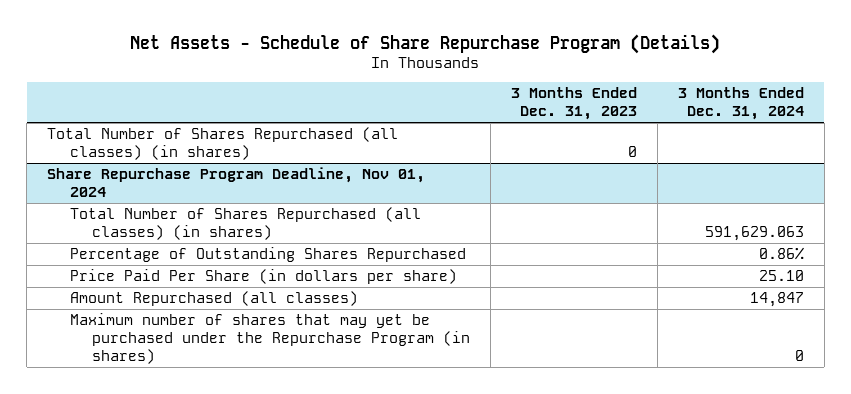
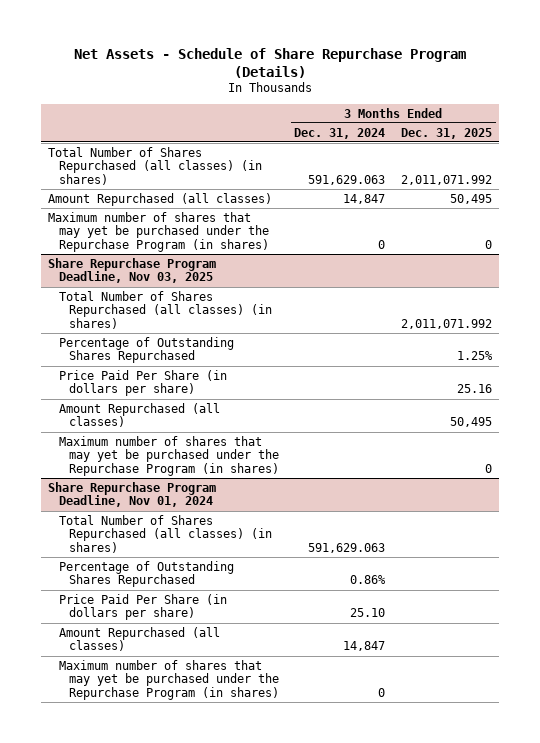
[510,87,637,121] 3 Months Ended Dec. 31, 2023 -> none
none -> [400,127,492,139] Dec. 31, 2025
none -> [48,146,262,186] Total Number of Shares Repurchased (all classes) (in shares)
none -> [48,192,273,206] Amount Repurchased (all classes)
none -> [48,211,269,253] Maximum number of shares that may yet be purchased under the Repurchase Program (in shares)
none -> [48,257,217,284] Share Repurchase Program Deadline, Nov 03, 2025
none -> [58,336,234,364] Percentage of Outstanding Shares Repurchased
none -> [58,369,227,397] Price Paid Per Share (in dollars per share)
none -> [58,402,220,428] Amount Repurchased (all classes)
none -> [58,435,280,477] Maximum number of shares that may yet be purchased under the Repurchase Program (in shares)

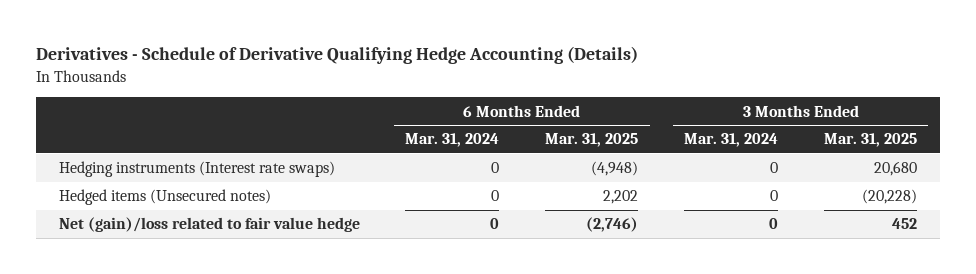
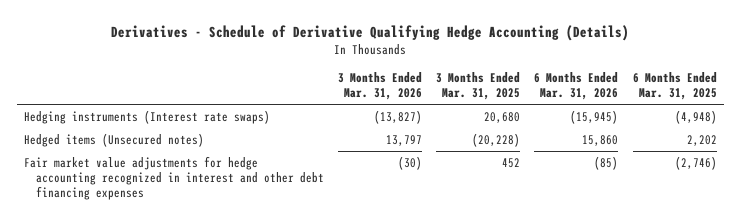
[405,133,500,148] Mar. 31, 2024 -> none
[684,133,779,148] Mar. 31, 2024 -> none
none -> [338,72,423,101] 3 Months Ended Mar. 31, 2026
none -> [534,72,619,101] 6 Months Ended Mar. 31, 2026
[58,217,360,233] Net (gain)/loss related to fair value hedge -> [24,155,324,201] Fair market value adjustments for hedge accounting recognized in interest and other debt financing expenses

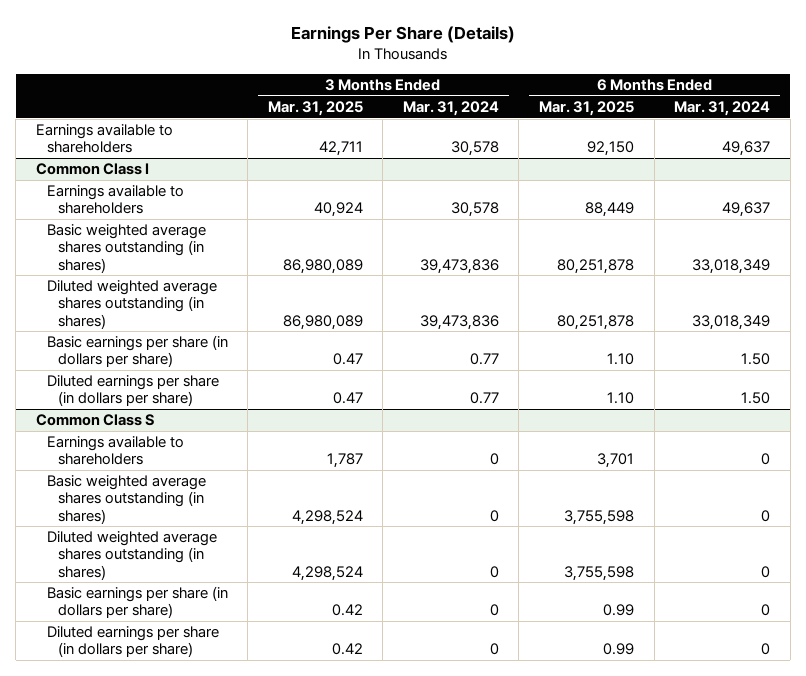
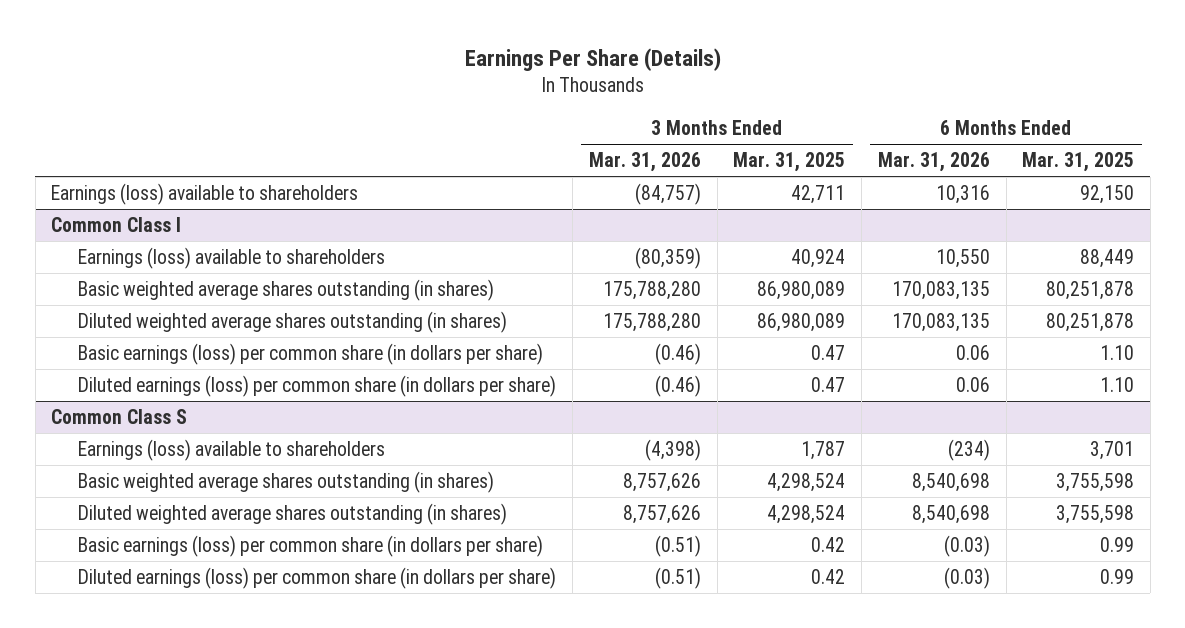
[402,101,499,117] Mar. 31, 2024 -> none
[674,101,771,117] Mar. 31, 2024 -> none
none -> [588,152,701,173] Mar. 31, 2026
none -> [877,152,990,173] Mar. 31, 2026
[35,124,173,154] Earnings available to shareholders -> [51,183,359,206] Earnings (loss) available to shareholders
[46,185,184,215] Earnings available to shareholders -> [78,247,386,270] Earnings (loss) available to shareholders
[46,335,228,368] Basic earnings per share (in dollars per share) -> [78,343,544,366] Basic earnings (loss) per common share (in dollars per share)
[46,375,219,407] Diluted earnings per share (in dollars per share) -> [78,375,557,398] Diluted earnings (loss) per common share (in dollars per share)
[46,436,184,466] Earnings available to shareholders -> [78,439,386,462] Earnings (loss) available to shareholders
[46,586,228,619] Basic earnings per share (in dollars per share) -> [78,535,544,558] Basic earnings (loss) per common share (in dollars per share)
[46,626,219,658] Diluted earnings per share (in dollars per share) -> [78,567,557,590] Diluted earnings (loss) per common share (in dollars per share)

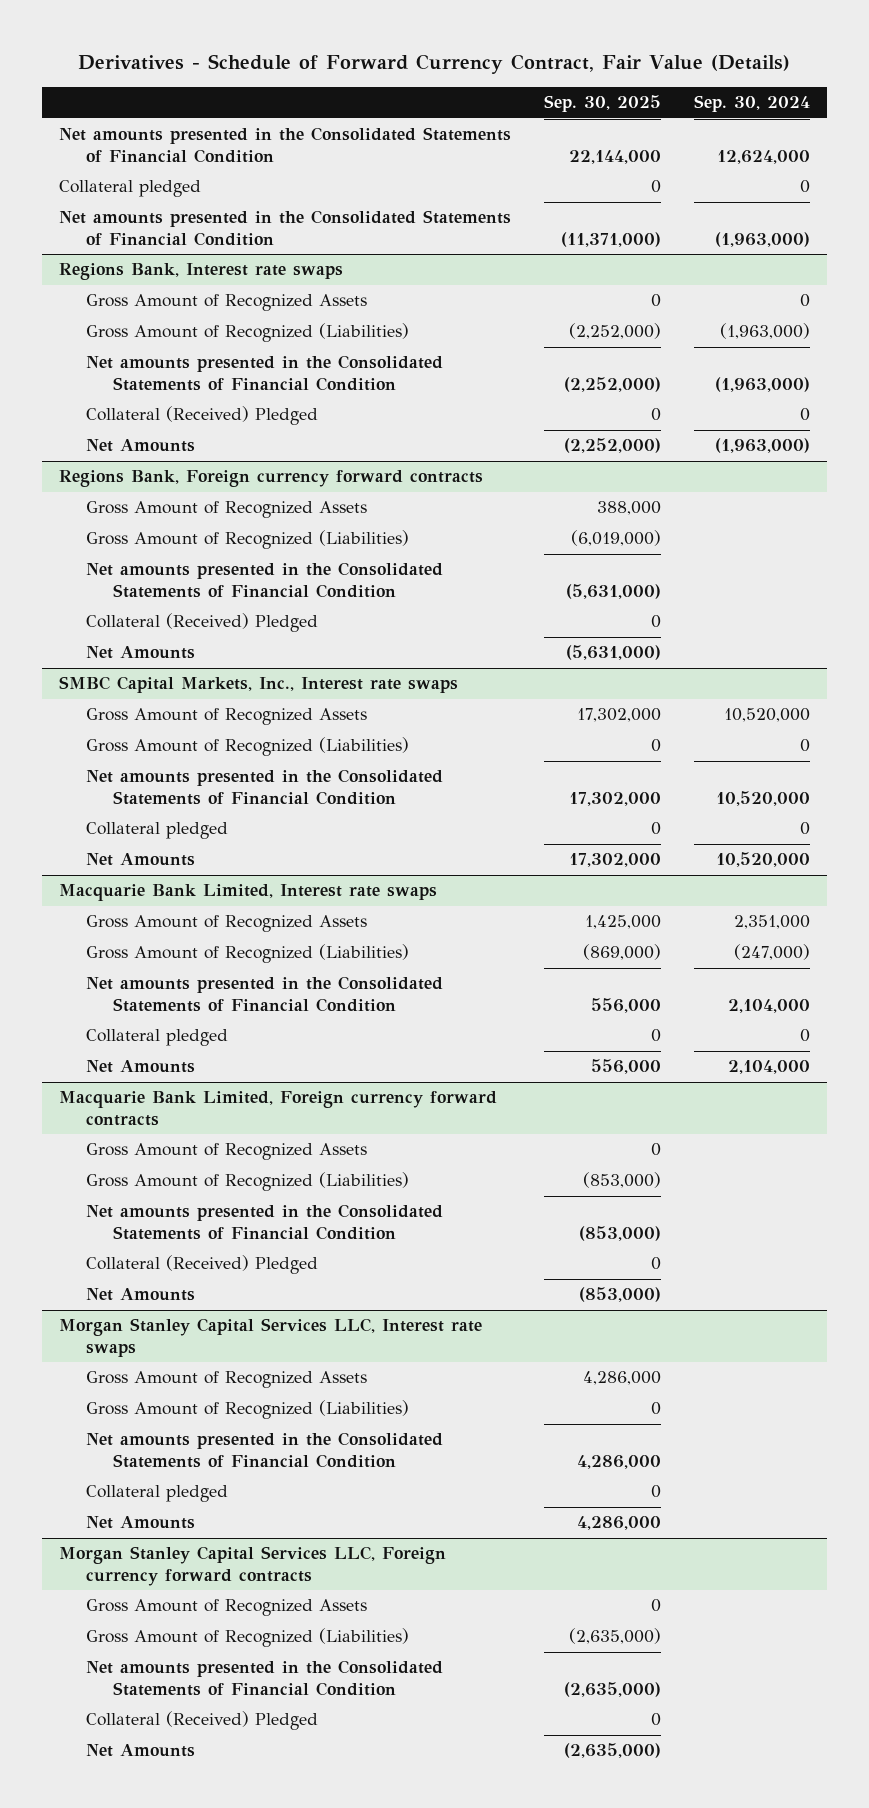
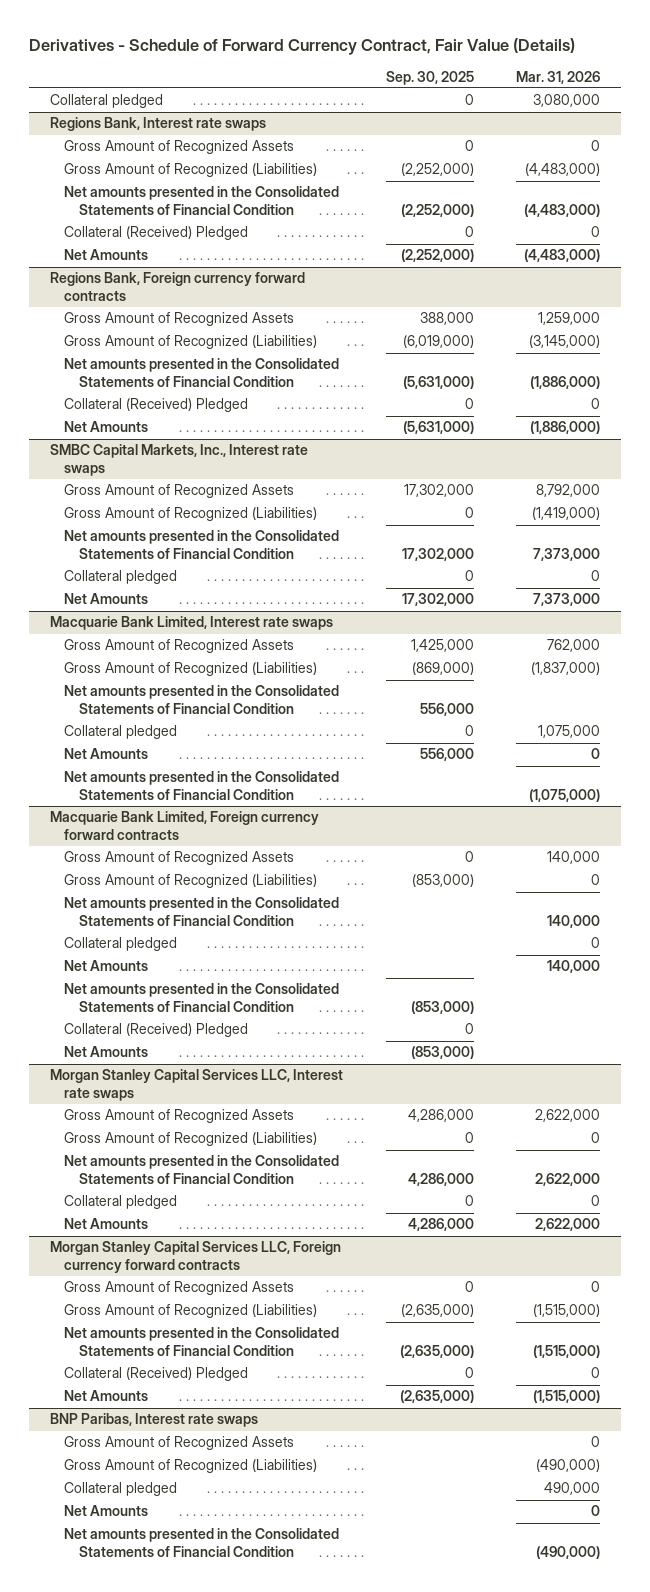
[693,95,810,113] Sep. 30, 2024 -> none
none -> [515,70,600,84] Mar. 31, 2026
[58,127,511,163] Net amounts presented in the Consolidated Statements of Financial Condition -> none
[58,210,511,246] Net amounts presented in the Consolidated Statements of Financial Condition -> none
none -> [64,771,340,800] Net amounts presented in the Consolidated Statements of Financial Condition
none -> [64,897,340,926] Net amounts presented in the Consolidated Statements of Financial Condition
none -> [64,937,178,952] Collateral pledged
none -> [64,960,149,972] Net Amounts
none -> [50,1413,259,1428] BNP Paribas, Interest rate swaps
none -> [64,1436,295,1451] Gross Amount of Recognized Assets
none -> [64,1459,318,1474] Gross Amount of Recognized (Liabilities)
none -> [64,1482,178,1497] Collateral pledged
none -> [64,1505,149,1517] Net Amounts
none -> [64,1528,340,1557] Net amounts presented in the Consolidated Statements of Financial Condition

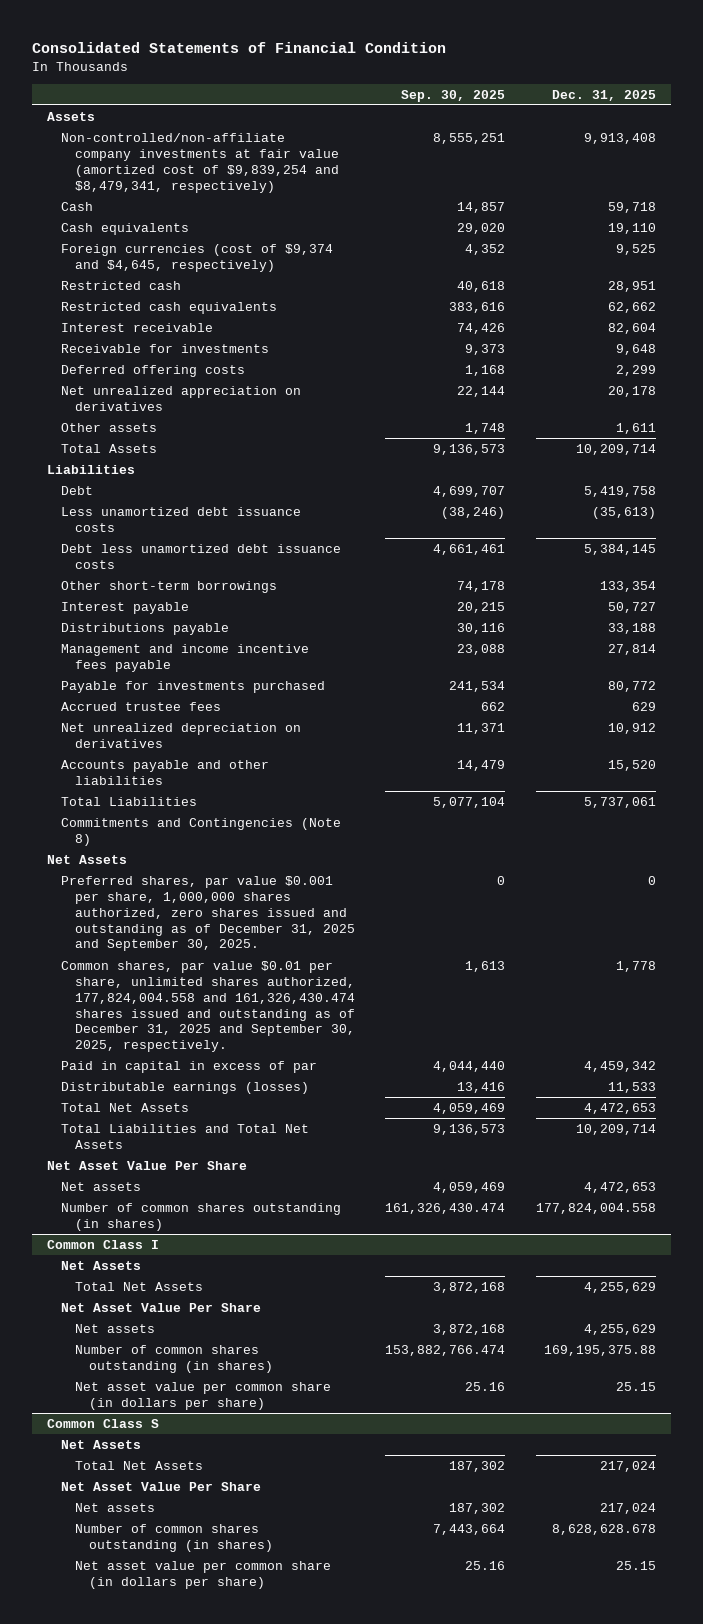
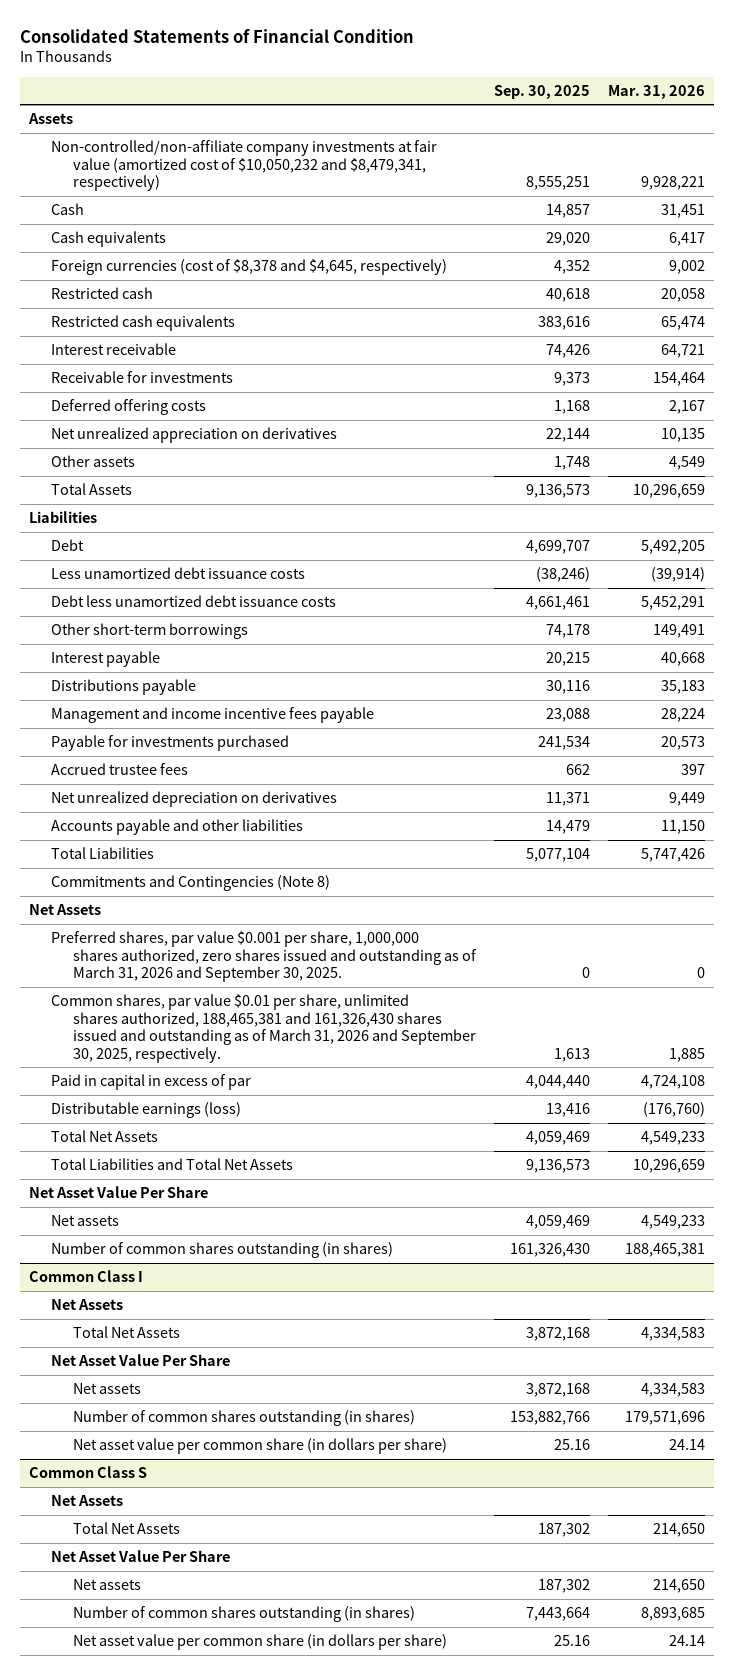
[551,89,656,101] Dec. 31, 2025 -> none
none -> [607,84,705,99] Mar. 31, 2026
[61,132,340,193] Non-controlled/non-affiliate company investments at fair value (amortized cost of $9,839,254 and $8,479,341, respectively) -> [51,140,438,192] Non-controlled/non-affiliate company investments at fair value (amortized cost of $10,050,232 and $8,479,341, respectively)
[61,243,334,272] Foreign currencies (cost of $9,374 and $4,645, respectively) -> [51,259,448,276] Foreign currencies (cost of $8,378 and $4,645, respectively)
[61,875,356,952] Preferred shares, par value $0.001 per share, 1,000,000 shares authorized, zero shares issued and outstanding as of December 31, 2025 and September 30, 2025. -> [51,931,478,983] Preferred shares, par value $0.001 per share, 1,000,000 shares authorized, zero shares issued and outstanding as of March 31, 2026 and September 30, 2025.
[61,960,356,1053] Common shares, par value $0.01 per share, unlimited shares authorized, 177,824,004.558 and 161,326,430.474 shares issued and outstanding as of December 31, 2025 and September 30, 2025, respectively. -> [51,994,477,1063] Common shares, par value $0.01 per share, unlimited shares authorized, 188,465,381 and 161,326,430 shares issued and outstanding as of March 31, 2026 and September 30, 2025, respectively.
[61,1081,310,1094] Distributable earnings (losses) -> [51,1102,242,1119] Distributable earnings (loss)
[385,1202,506,1214] 161,326,430.474 -> [510,1243,591,1258] 161,326,430
[385,1344,506,1356] 153,882,766.474 -> [510,1411,591,1426] 153,882,766

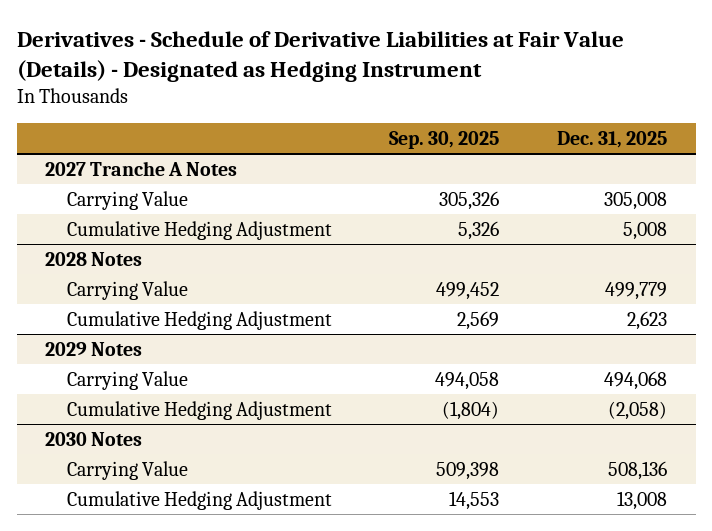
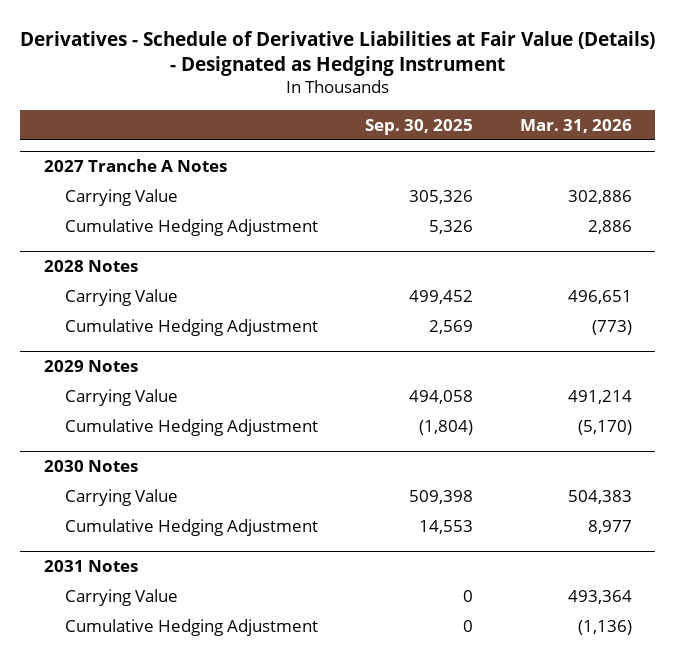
[556,130,667,148] Dec. 31, 2025 -> none
none -> [519,118,632,133] Mar. 31, 2026
none -> [43,559,138,572] 2031 Notes
none -> [64,588,178,606] Carrying Value
none -> [64,618,318,636] Cumulative Hedging Adjustment

